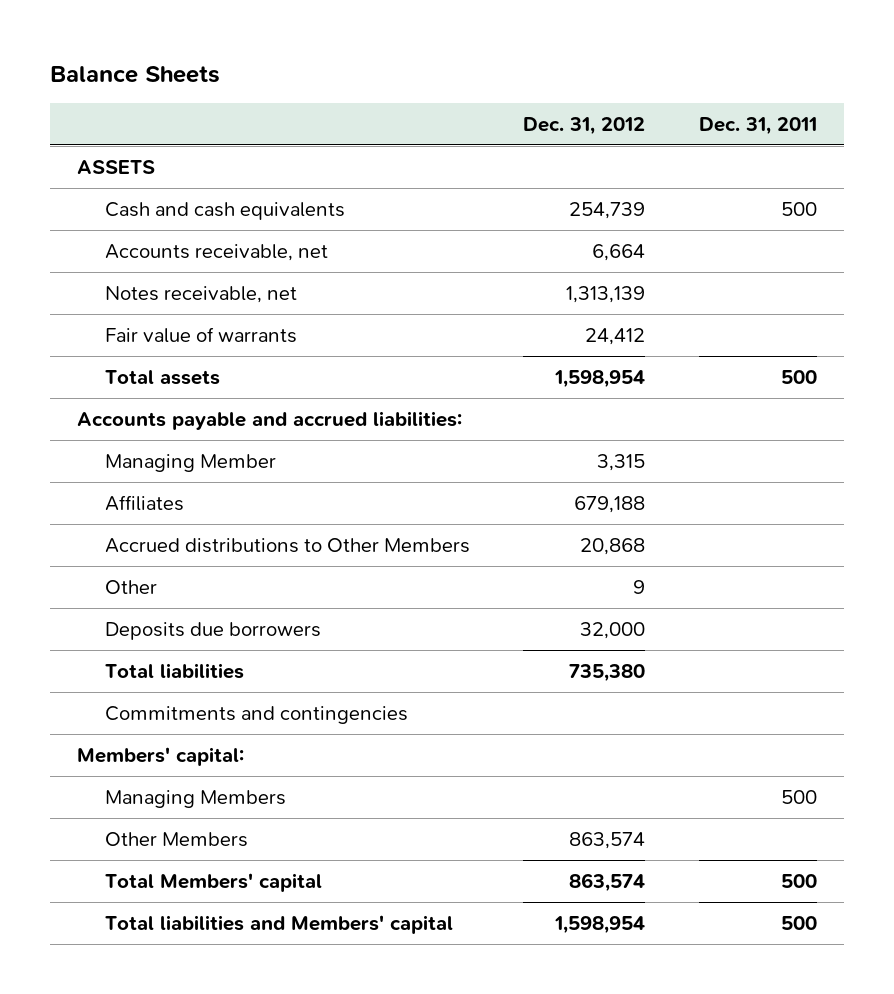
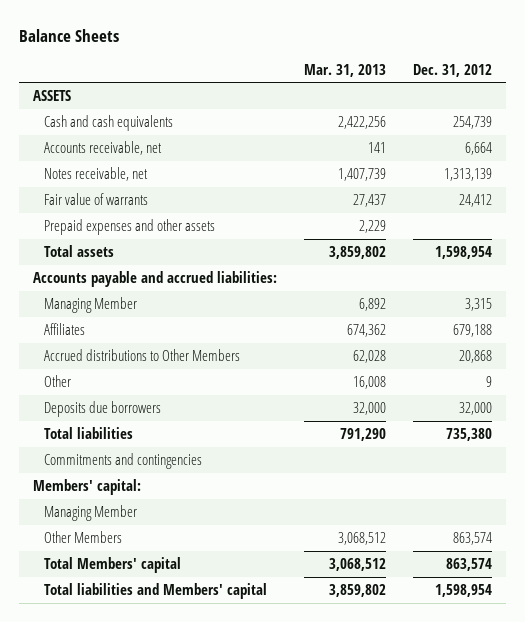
[698,116,817,135] Dec. 31, 2011 -> none
none -> [304,63,387,77] Mar. 31, 2013
none -> [43,219,215,236] Prepaid expenses and other assets
[105,790,287,809] Managing Members -> [43,505,137,522] Managing Member

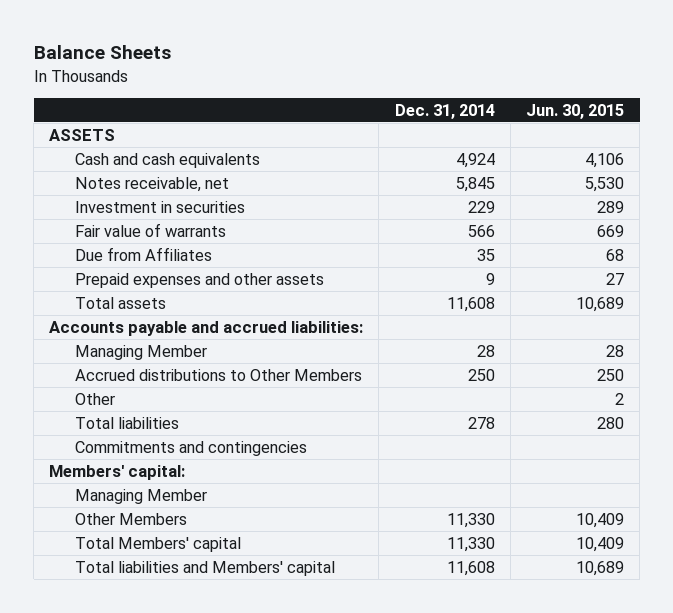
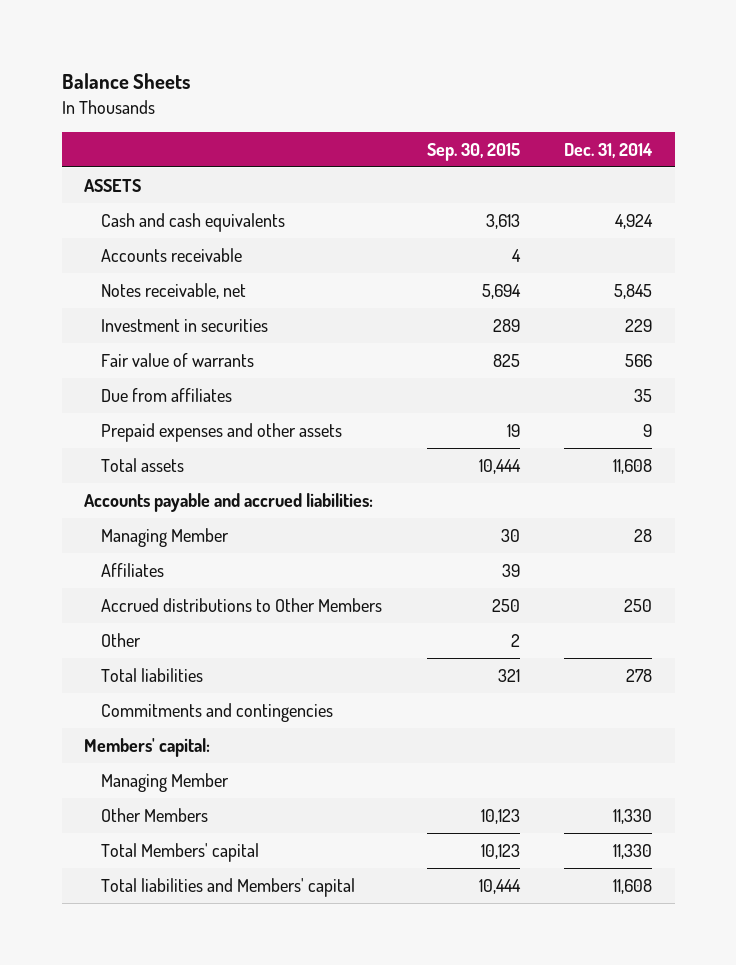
[525,103,624,119] Jun. 30, 2015 -> none
none -> [426,142,520,161] Sep. 30, 2015
none -> [101,248,243,263] Accounts receivable
[74,246,212,261] Due from Affiliates -> [101,388,233,403] Due from affiliates
none -> [101,563,165,578] Affiliates

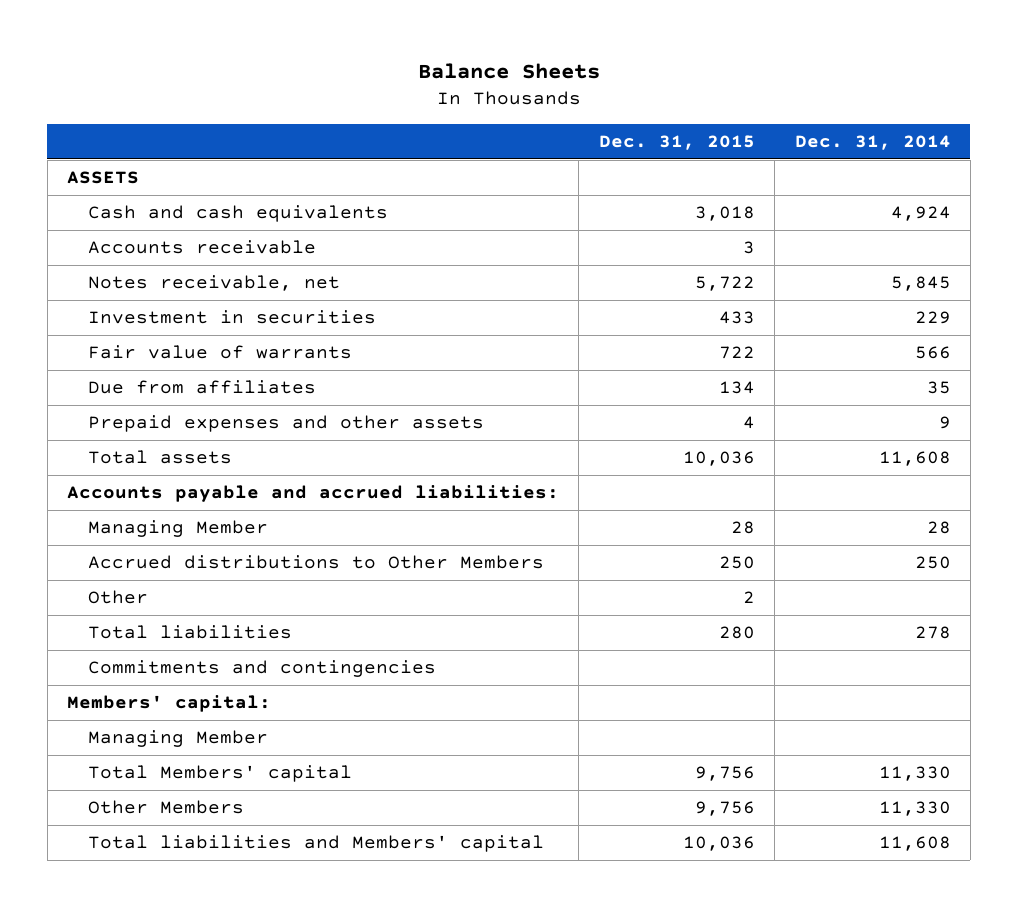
[426,142,520,161] Sep. 30, 2015 -> none
none -> [598,134,755,150] Dec. 31, 2015
[101,563,165,578] Affiliates -> none
[101,808,209,823] Other Members -> [87,800,244,815] Other Members

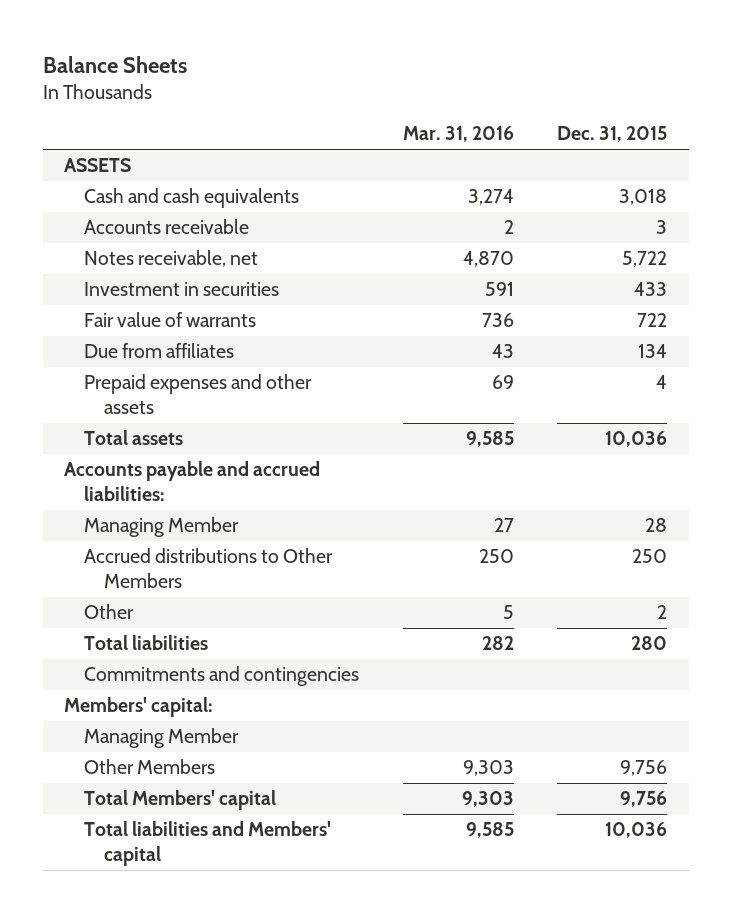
[794,134,951,150] Dec. 31, 2014 -> none
none -> [402,126,514,143] Mar. 31, 2016
[87,765,352,783] Total Members' capital -> [84,790,277,811] Total Members' capital

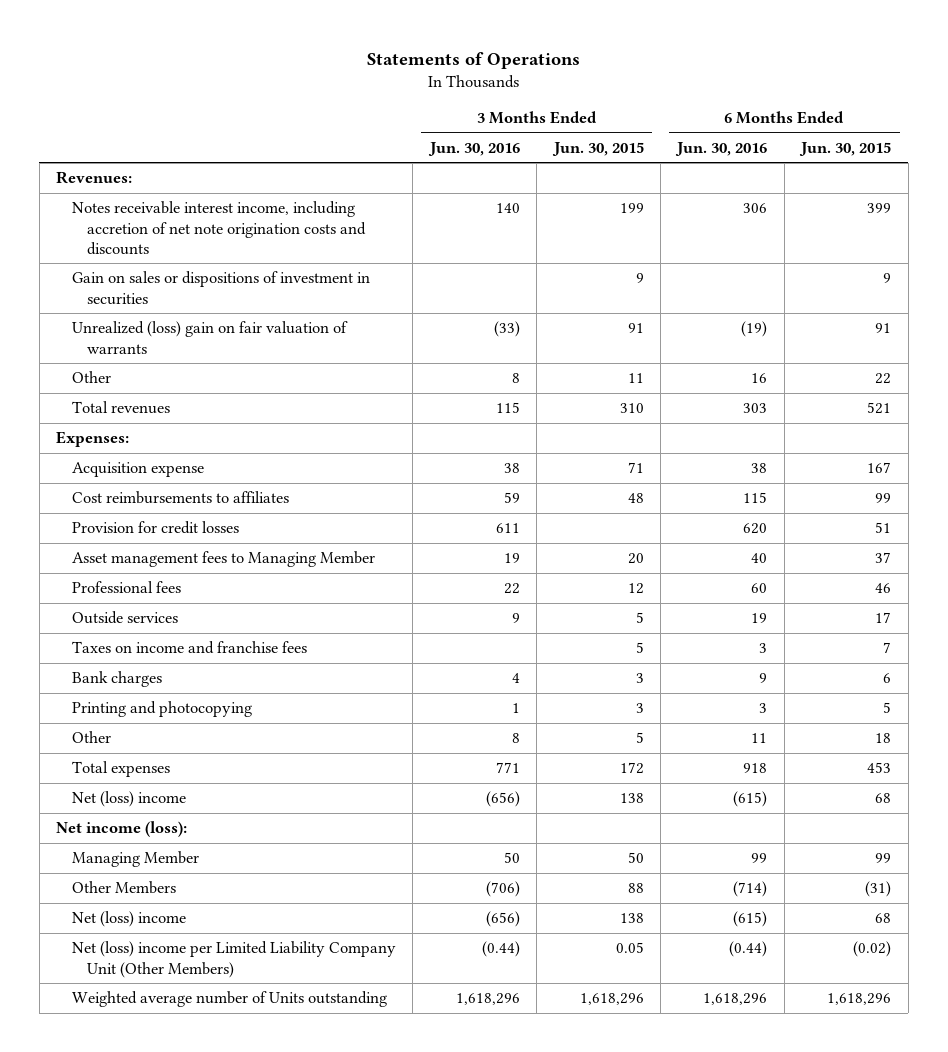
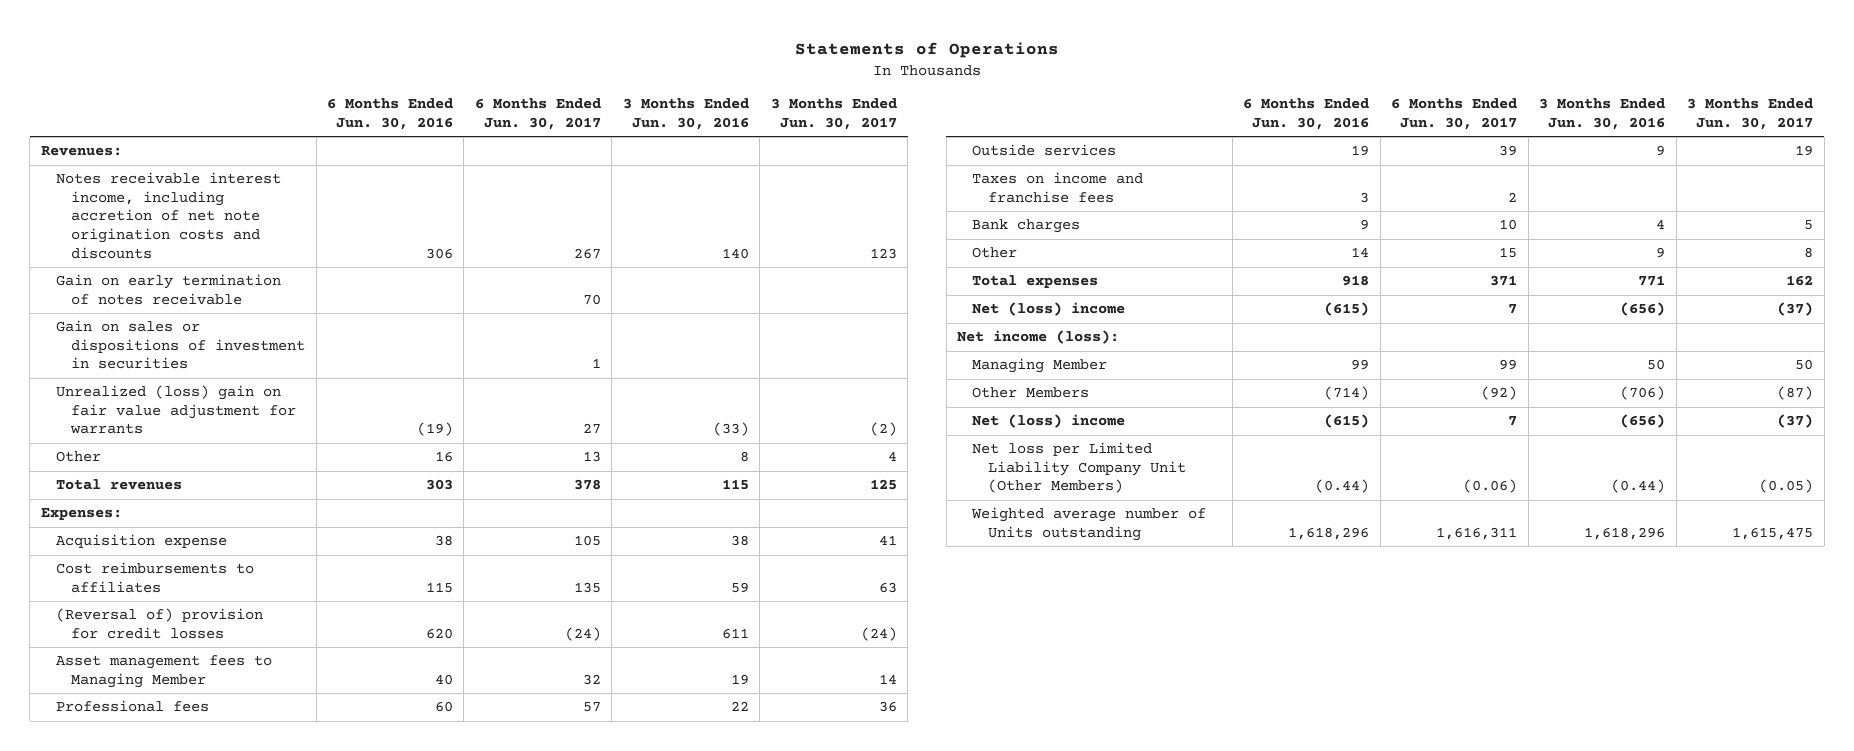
[551,141,644,156] Jun. 30, 2015 -> none
[799,141,892,156] Jun. 30, 2015 -> none
none -> [474,98,601,130] 6 Months Ended Jun. 30, 2017
none -> [770,98,897,130] 3 Months Ended Jun. 30, 2017
none -> [55,274,281,305] Gain on early termination of notes receivable
[71,321,348,354] Unrealized (loss) gain on fair valuation of warrants -> [55,385,297,435] Unrealized (loss) gain on fair value adjustment for warrants
[71,521,239,535] Provision for credit losses -> [55,608,263,639] (Reversal of) provision for credit losses
[71,701,252,718] Printing and photocopying -> none
[511,733,520,744] 8 -> [1656,247,1666,259] 9
[751,733,768,744] 11 -> [1351,247,1370,258] 14
[71,941,396,978] Net (loss) income per Limited Liability Company Unit (Other Members) -> [972,442,1186,494] Net loss per Limited Liability Company Unit (Other Members)

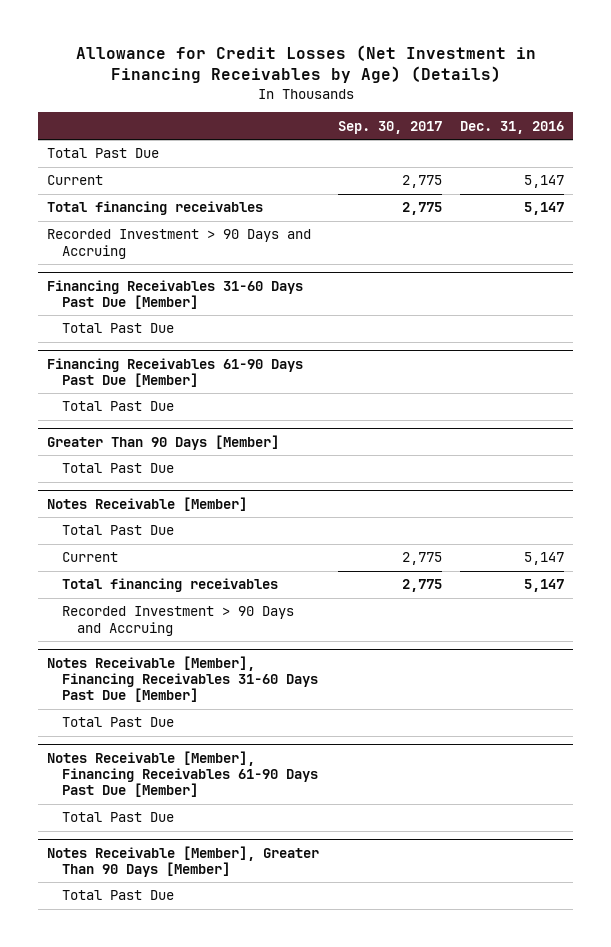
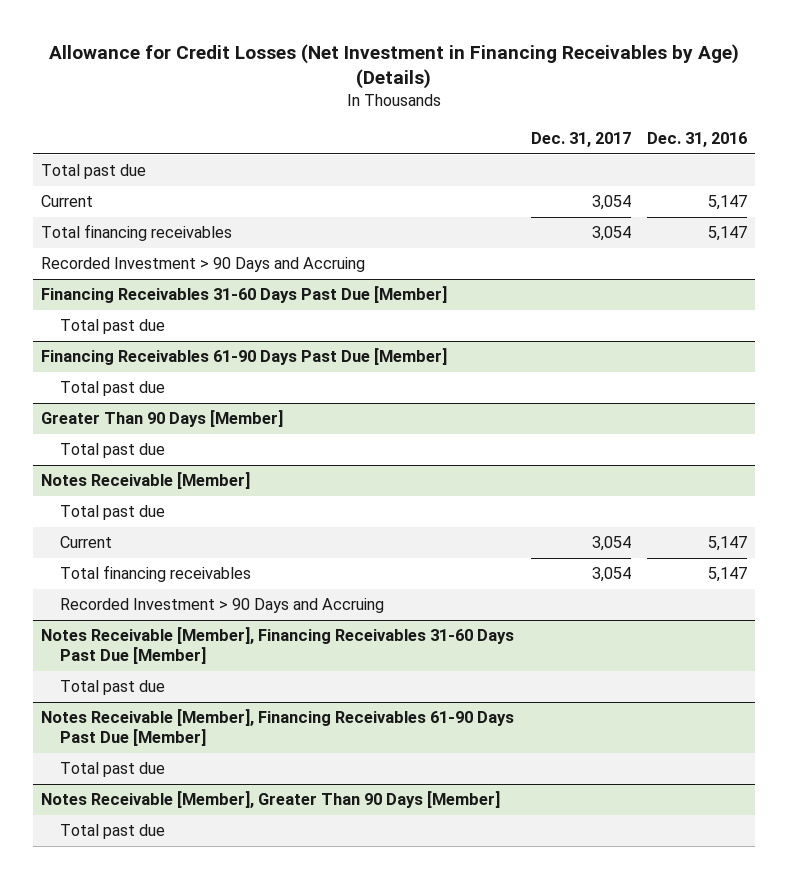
[337,120,442,134] Sep. 30, 2017 -> none
none -> [530,131,631,147] Dec. 31, 2017
[47,148,160,159] Total Past Due -> [41,164,147,180] Total past due
[62,323,175,334] Total Past Due -> [59,319,165,335] Total past due
[62,401,175,412] Total Past Due -> [59,381,165,397] Total past due
[62,463,175,474] Total Past Due -> [59,443,165,459] Total past due
[62,525,175,536] Total Past Due -> [59,505,165,521] Total past due
[62,717,175,728] Total Past Due -> [59,680,165,696] Total past due
[62,812,175,823] Total Past Due -> [59,762,165,778] Total past due
[62,890,175,901] Total Past Due -> [59,824,165,840] Total past due

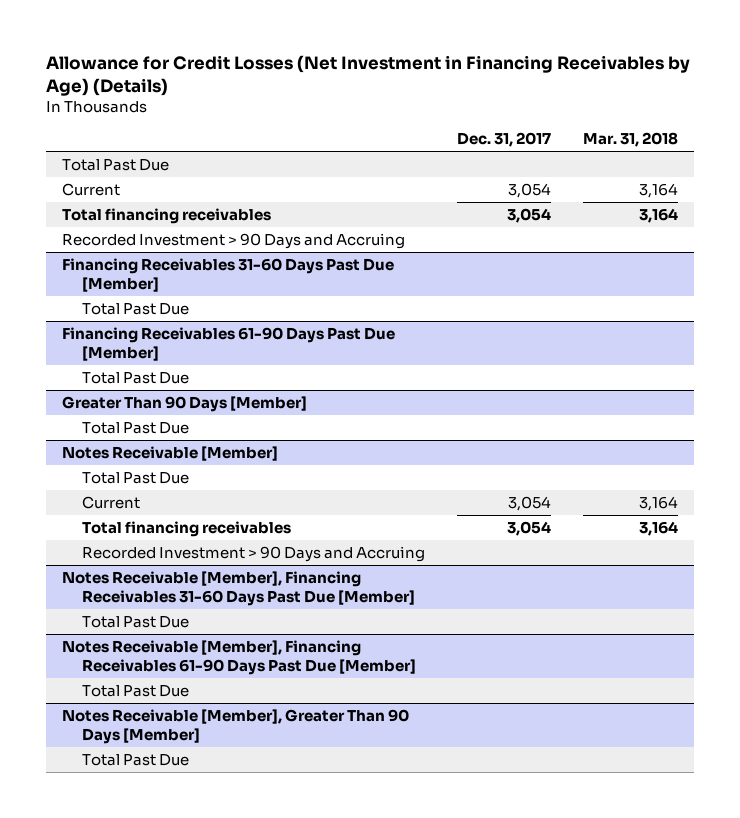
[647,131,748,147] Dec. 31, 2016 -> none
none -> [582,132,678,148] Mar. 31, 2018
[41,164,147,180] Total past due -> [61,158,169,171] Total Past Due
[59,319,165,335] Total past due -> [81,302,189,315] Total Past Due
[59,381,165,397] Total past due -> [81,371,189,384] Total Past Due
[59,443,165,459] Total past due -> [81,421,189,434] Total Past Due
[59,505,165,521] Total past due -> [81,471,189,484] Total Past Due
[59,680,165,696] Total past due -> [81,615,189,628] Total Past Due
[59,762,165,778] Total past due -> [81,684,189,697] Total Past Due
[59,824,165,840] Total past due -> [81,753,189,766] Total Past Due

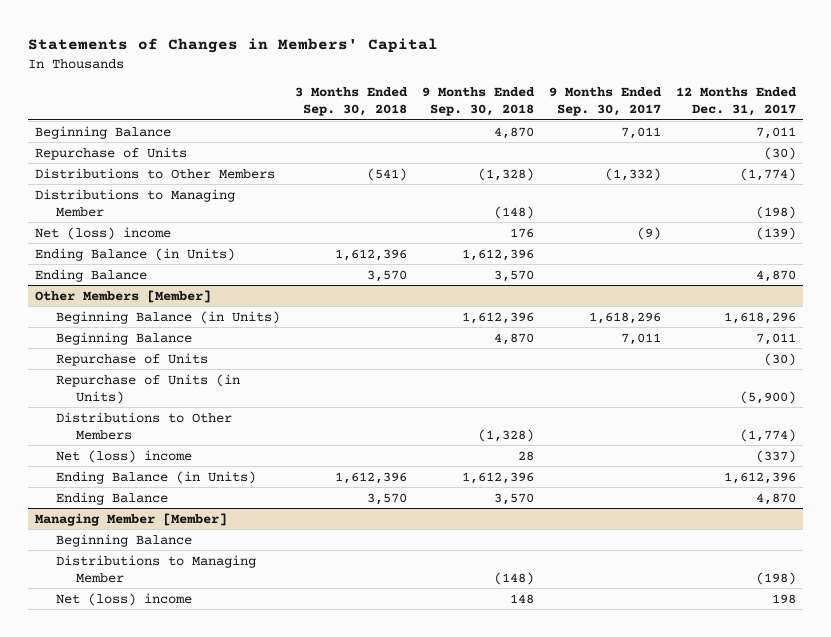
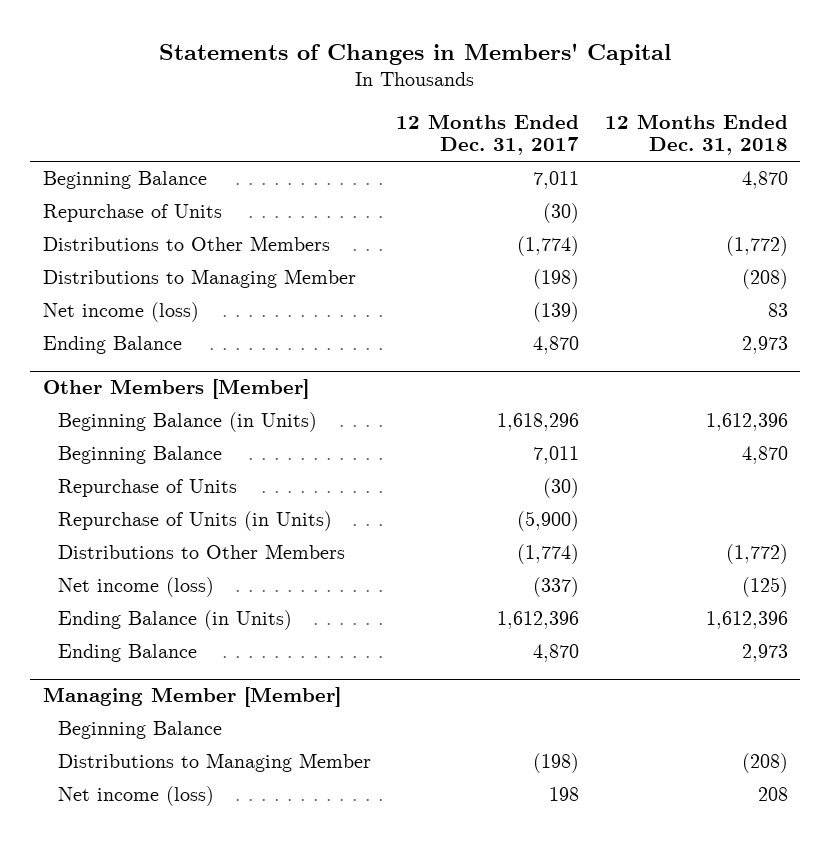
[294,87,408,117] 3 Months Ended Sep. 30, 2018 -> none
[421,87,535,117] 9 Months Ended Sep. 30, 2018 -> none
[548,87,662,117] 9 Months Ended Sep. 30, 2017 -> none
none -> [604,113,788,156] 12 Months Ended Dec. 31, 2018
[35,247,236,261] Ending Balance (in Units) -> none
[35,226,172,240] Net (loss) income -> [42,301,199,322] Net income (loss)
[55,449,192,463] Net (loss) income -> [58,576,215,597] Net income (loss)
[55,592,192,606] Net (loss) income -> [58,785,215,806] Net income (loss)

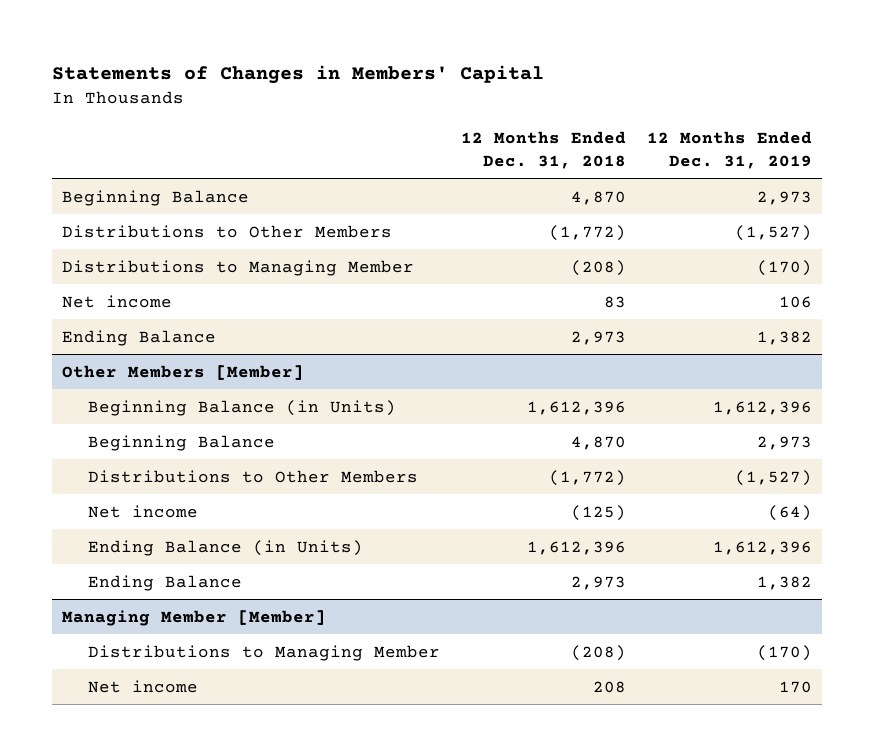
[396,113,580,156] 12 Months Ended Dec. 31, 2017 -> none
none -> [646,131,812,169] 12 Months Ended Dec. 31, 2019
[42,203,222,222] Repurchase of Units -> none
[42,301,199,322] Net income (loss) -> [61,294,172,308] Net income
[58,478,238,497] Repurchase of Units -> none
[58,510,333,531] Repurchase of Units (in Units) -> none
[58,576,215,597] Net income (loss) -> [88,504,199,518] Net income
[58,720,223,739] Beginning Balance -> none
[58,785,215,806] Net income (loss) -> [88,679,199,693] Net income

